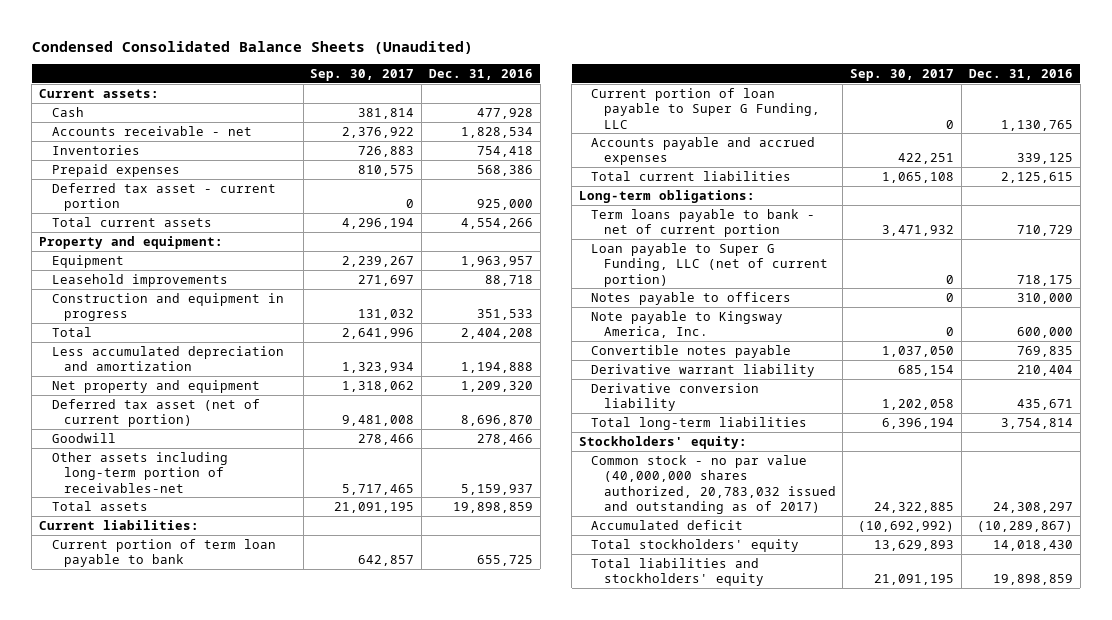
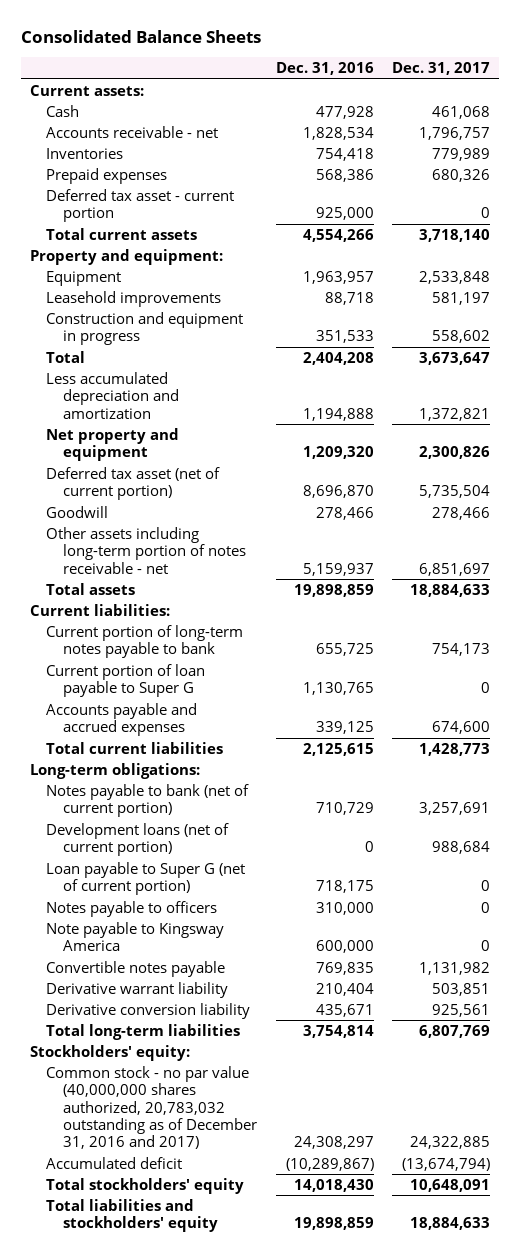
[31,40,473,54] Condensed Consolidated Balance Sheets (Unaudited) -> [20,29,261,43] Consolidated Balance Sheets
[310,69,415,82] Sep. 30, 2017 -> none
none -> [391,61,490,75] Dec. 31, 2017
[51,451,228,493] Other assets including long-term portion of receivables-net -> [46,526,247,574] Other assets including long-term portion of notes receivable - net
[51,538,276,568] Current portion of term loan payable to bank -> [46,624,244,659] Current portion of long-term notes payable to bank
[591,87,820,129] Current portion of loan payable to Super G Funding, LLC -> [46,663,206,698] Current portion of loan payable to Super G
[591,208,816,238] Term loans payable to bank - net of current portion -> [46,783,250,818] Notes payable to bank (net of current portion)
none -> [46,822,230,857] Development loans (net of current portion)
[591,242,828,287] Loan payable to Super G Funding, LLC (net of current portion) -> [46,861,246,896] Loan payable to Super G (net of current portion)
[591,310,784,339] Note payable to Kingsway America, Inc. -> [46,921,225,952] Note payable to Kingsway America
[591,454,836,514] Common stock - no par value (40,000,000 shares authorized, 20,783,032 issued and outstanding as of 2017) -> [46,1065,258,1150] Common stock - no par value (40,000,000 shares authorized, 20,783,032 outstanding as of December 31, 2016 and 2017)

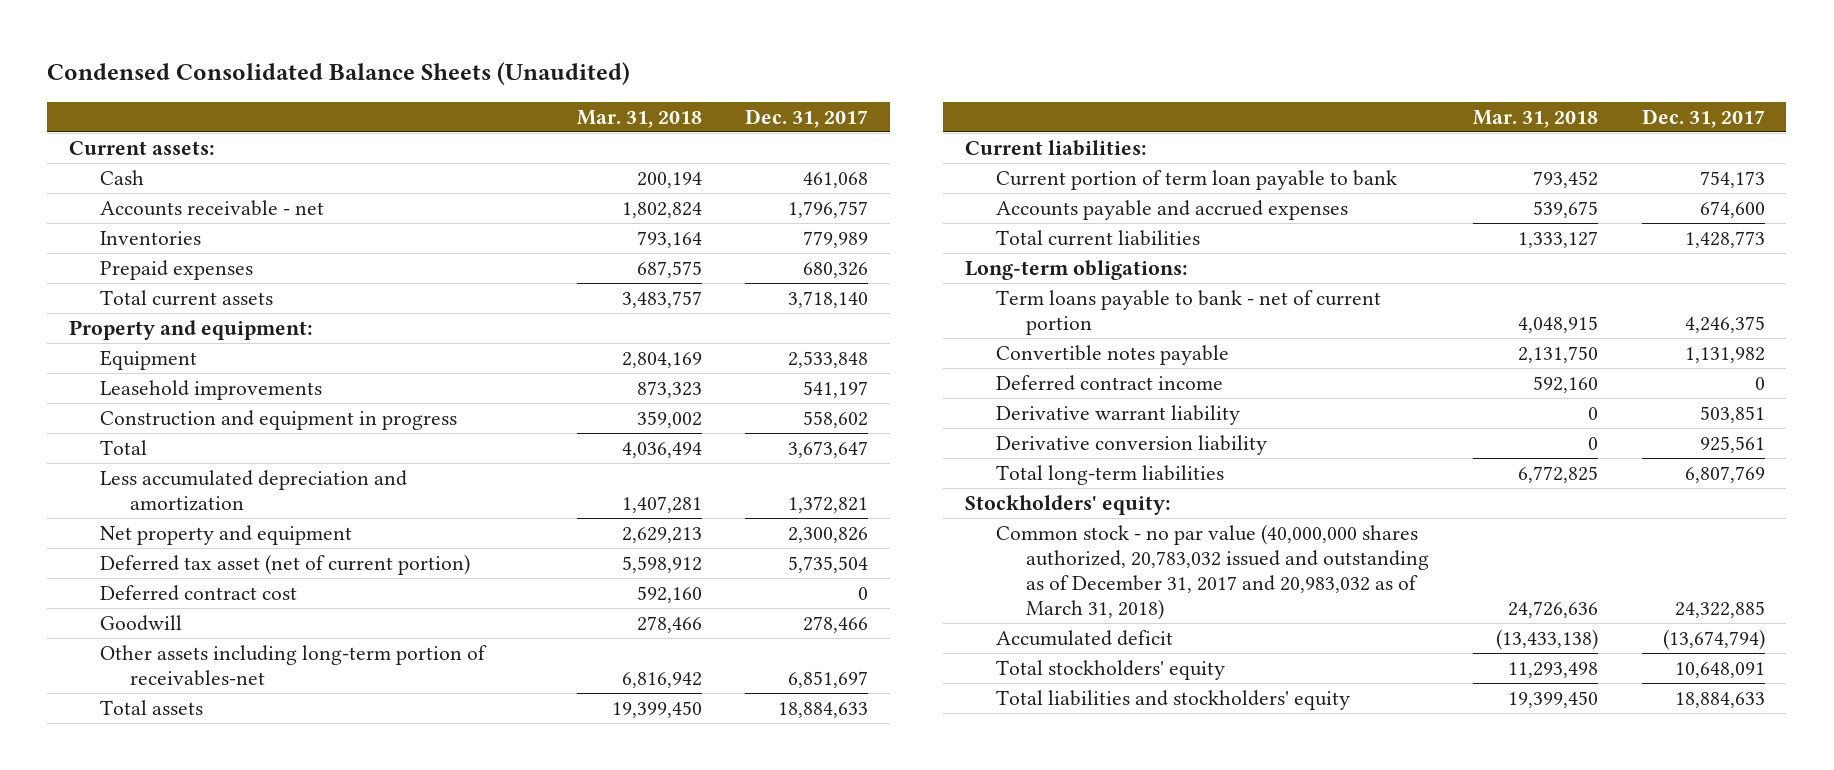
[20,29,261,43] Consolidated Balance Sheets -> [47,62,631,86] Condensed Consolidated Balance Sheets (Unaudited)
[275,61,374,75] Dec. 31, 2016 -> none
none -> [576,109,702,128] Mar. 31, 2018
[46,188,235,223] Deferred tax asset - current portion -> none
[431,291,490,305] 581,197 -> [803,381,869,399] 541,197
none -> [99,585,297,602] Deferred contract cost
[46,526,247,574] Other assets including long-term portion of notes receivable - net -> [99,645,487,687] Other assets including long-term portion of receivables-net
[46,663,206,698] Current portion of loan payable to Super G -> none
[46,624,244,659] Current portion of long-term notes payable to bank -> [995,170,1397,191] Current portion of term loan payable to bank
[46,822,230,857] Development loans (net of current portion) -> none
[46,861,246,896] Loan payable to Super G (net of current portion) -> none
[46,900,218,917] Notes payable to officers -> none
[46,921,225,952] Note payable to Kingsway America -> none
[46,783,250,818] Notes payable to bank (net of current portion) -> [995,290,1381,336] Term loans payable to bank - net of current portion
[418,802,490,816] 3,257,691 -> [1684,316,1765,334] 4,246,375
none -> [995,375,1223,392] Deferred contract income
[46,1065,258,1150] Common stock - no par value (40,000,000 shares authorized, 20,783,032 outstanding as of December 31, 2016 and 2017) -> [995,524,1430,621] Common stock - no par value (40,000,000 shares authorized, 20,783,032 issued and outstanding as of December 31, 2017 and 20,983,032 as of March 31, 2018)

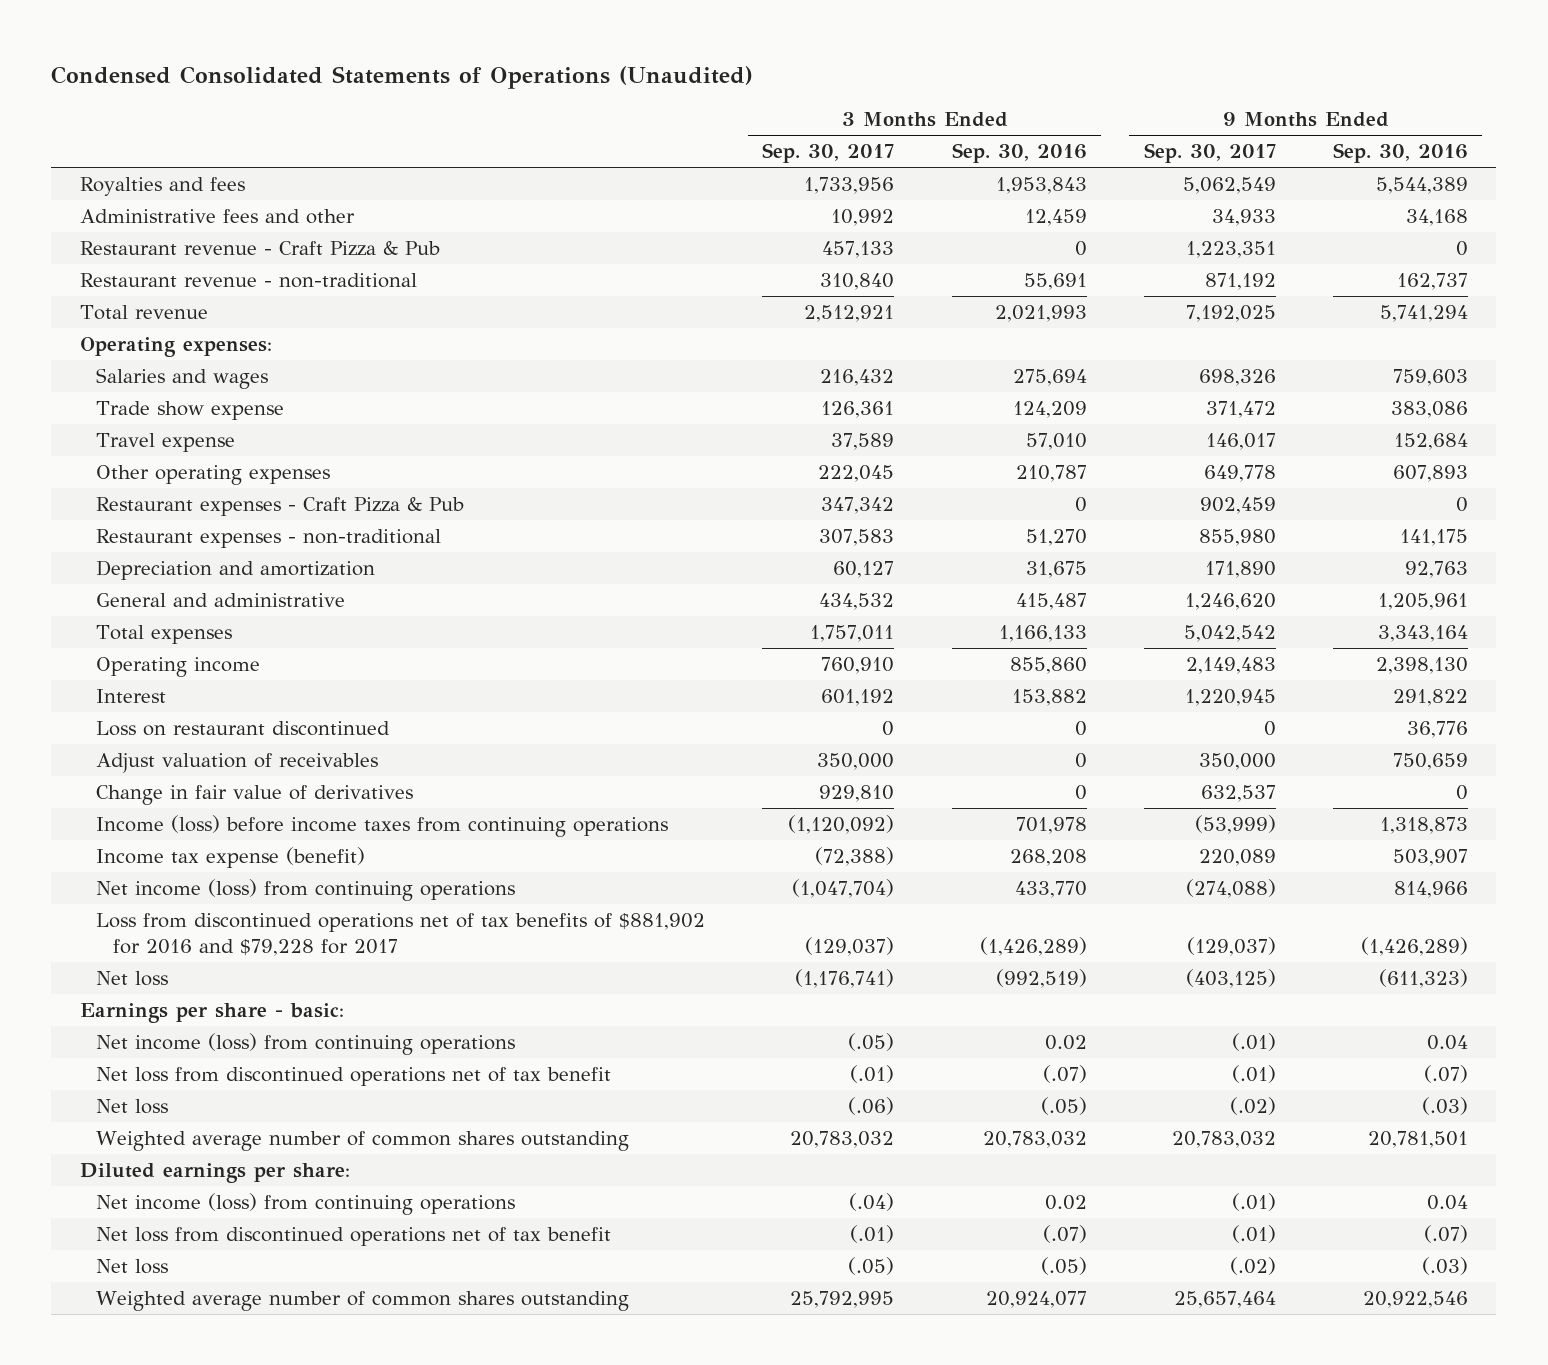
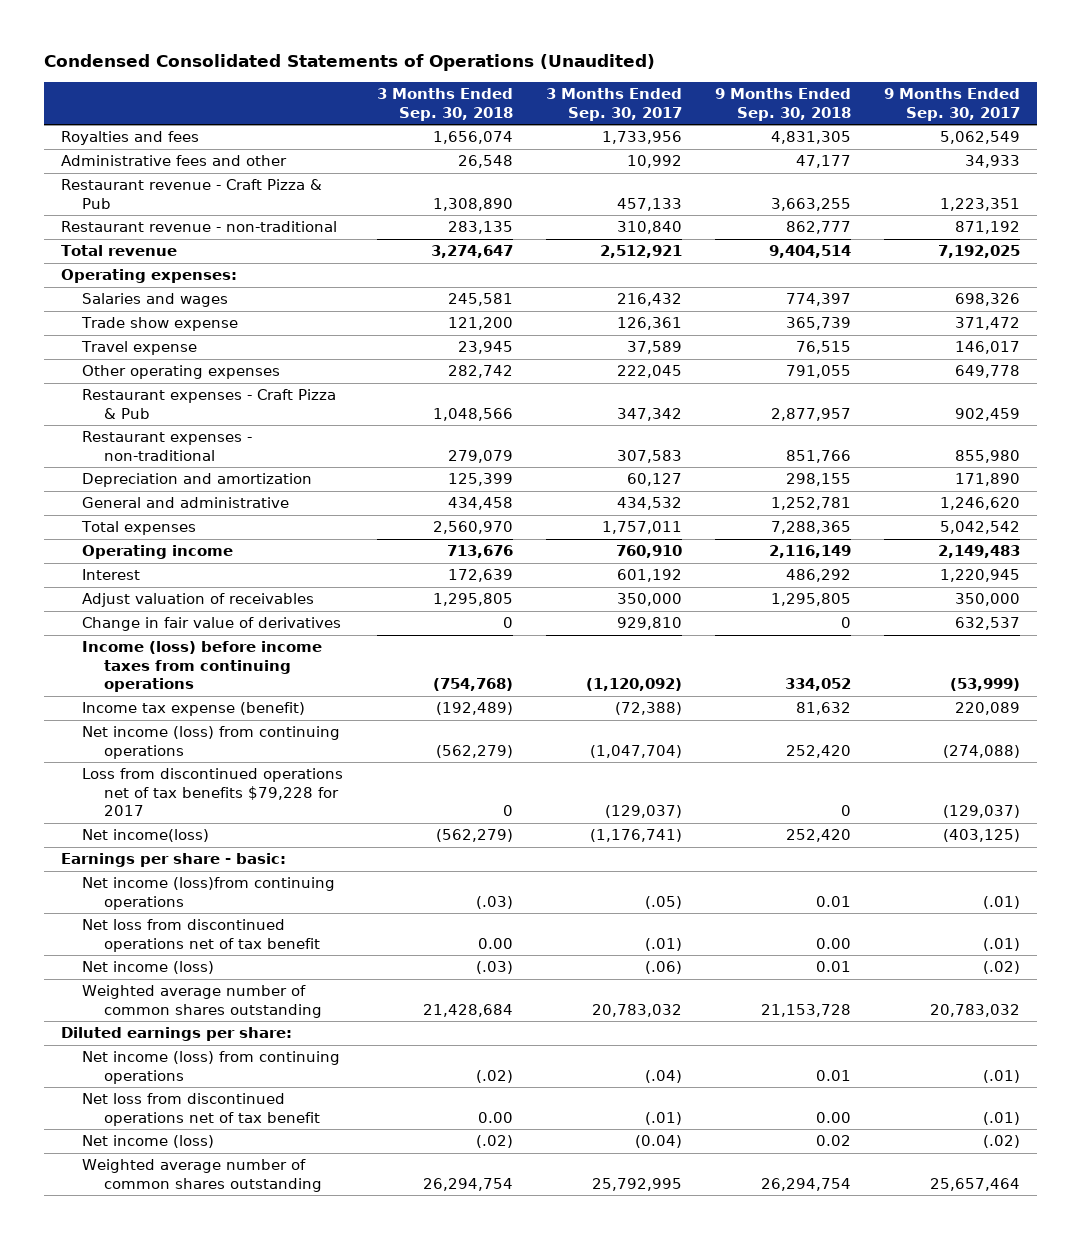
[951,143,1087,164] Sep. 30, 2016 -> none
[1332,143,1468,164] Sep. 30, 2016 -> none
none -> [376,88,513,121] 3 Months Ended Sep. 30, 2018
none -> [714,88,851,121] 9 Months Ended Sep. 30, 2018
[96,721,391,737] Loss on restaurant discontinued -> none
[96,913,706,957] Loss from discontinued operations net of tax benefits of $881,902 for 2016 and $79,228 for 2017 -> [82,768,344,817] Loss from discontinued operations net of tax benefits $79,228 for 2017
[96,971,169,987] Net loss -> [82,829,210,843] Net income(loss)
[96,1033,516,1056] Net income (loss) from continuing operations -> [82,877,336,910] Net income (loss)from continuing operations
[96,1099,169,1115] Net loss -> [82,961,215,975] Net income (loss)
[96,1259,169,1275] Net loss -> [82,1135,215,1149] Net income (loss)
[848,1257,895,1276] (.05) -> [634,1135,682,1149] (0.04)

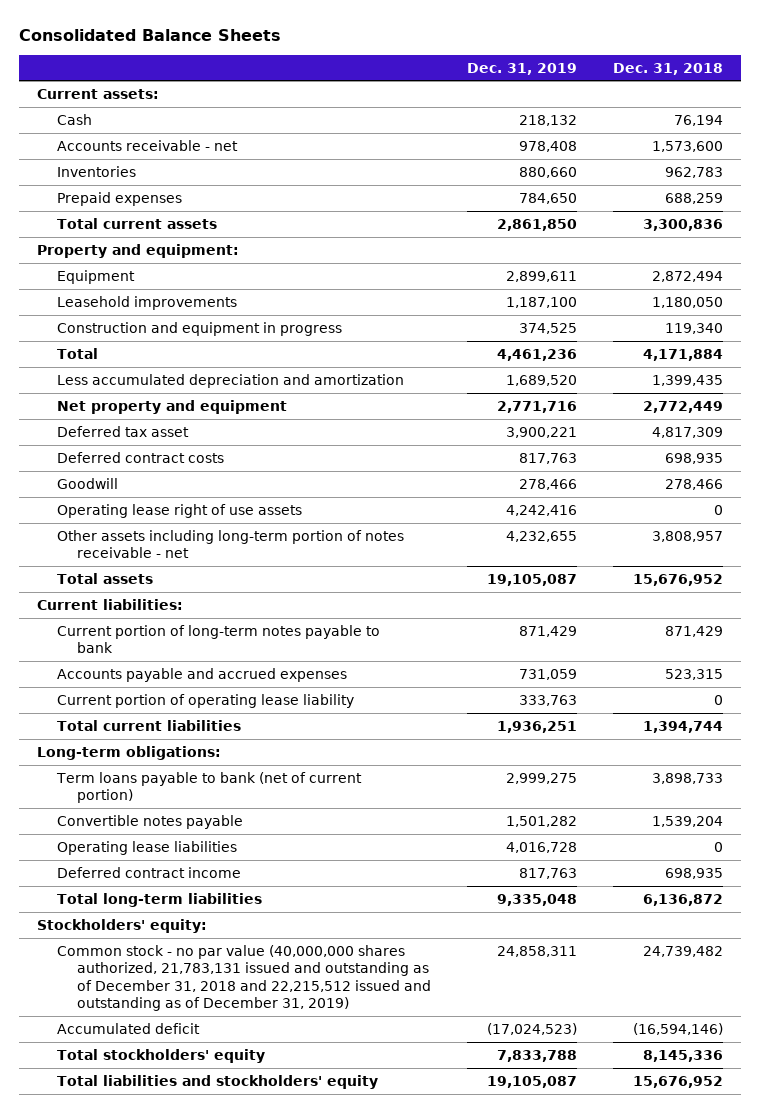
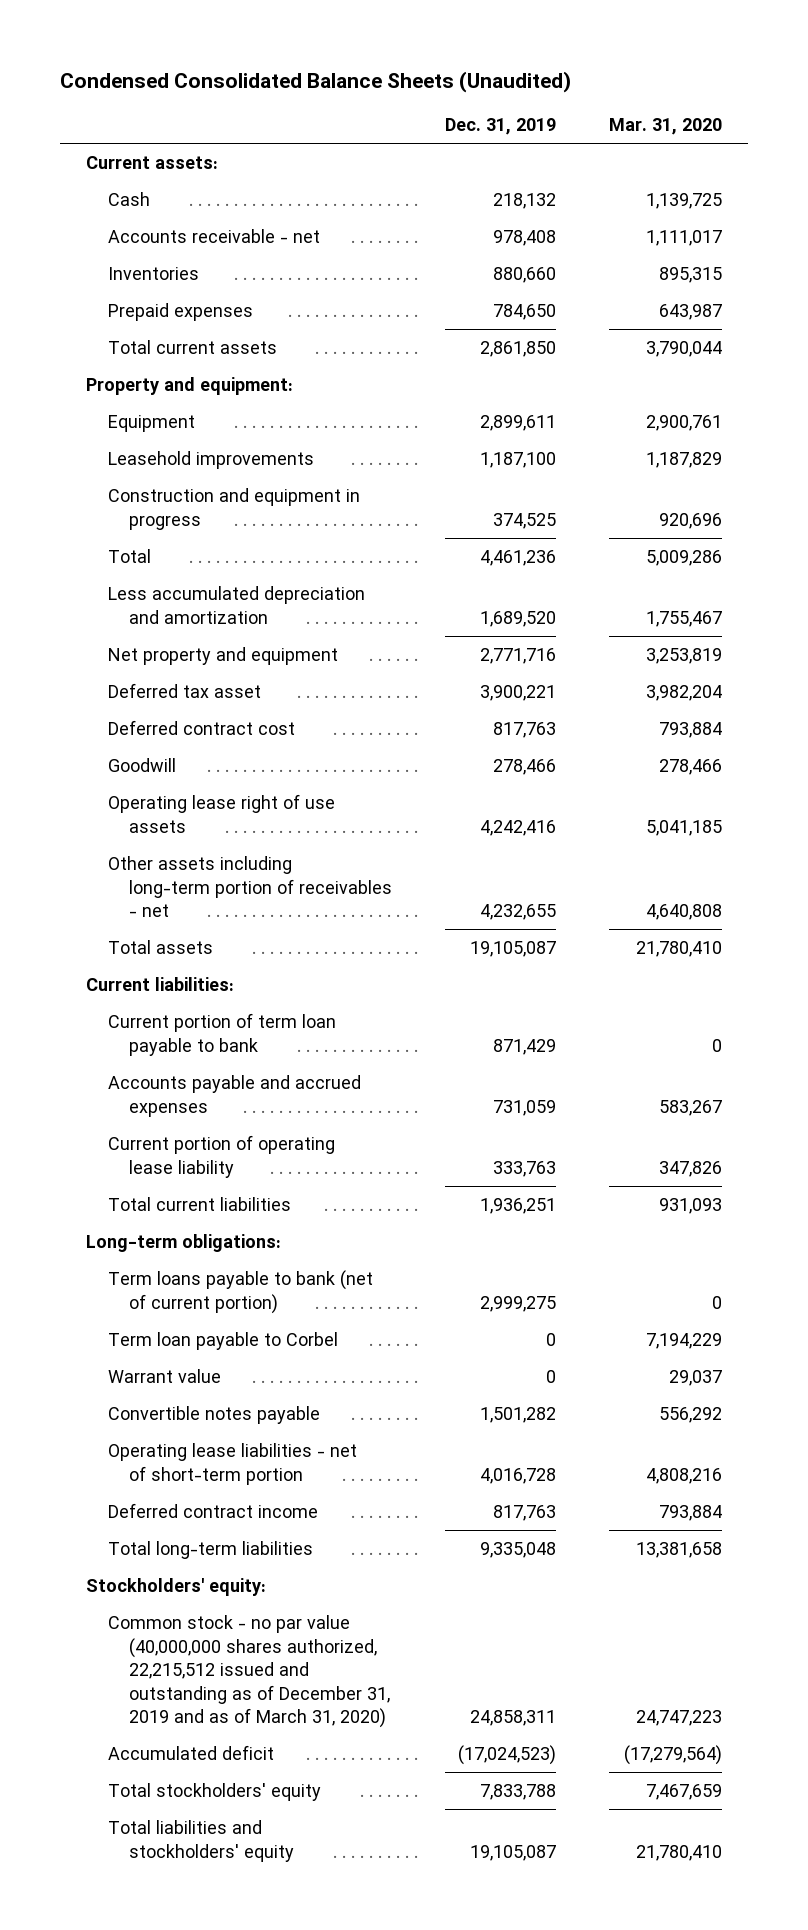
[19,28,282,41] Consolidated Balance Sheets -> [59,70,571,93] Condensed Consolidated Balance Sheets (Unaudited)
[613,62,724,75] Dec. 31, 2018 -> none
none -> [608,118,722,136] Mar. 31, 2020
[57,451,225,463] Deferred contract costs -> [107,720,295,736] Deferred contract cost
[57,529,405,559] Other assets including long-term portion of notes receivable - net -> [107,856,392,918] Other assets including long-term portion of receivables - net
[57,624,381,654] Current portion of long-term notes payable to bank -> [107,1013,336,1056] Current portion of term loan payable to bank
none -> [107,1332,338,1351] Term loan payable to Corbel
none -> [107,1369,221,1384] Warrant value
[57,840,238,855] Operating lease liabilities -> [107,1443,357,1485] Operating lease liabilities - net of short-term portion
[57,944,432,1012] Common stock - no par value (40,000,000 shares authorized, 21,783,131 issued and outstanding as of December 31, 2018 and 22,215,512 issued and outstanding as of December 31, 2019) -> [107,1615,390,1729] Common stock - no par value (40,000,000 shares authorized, 22,215,512 issued and outstanding as of December 31, 2019 and as of March 31, 2020)

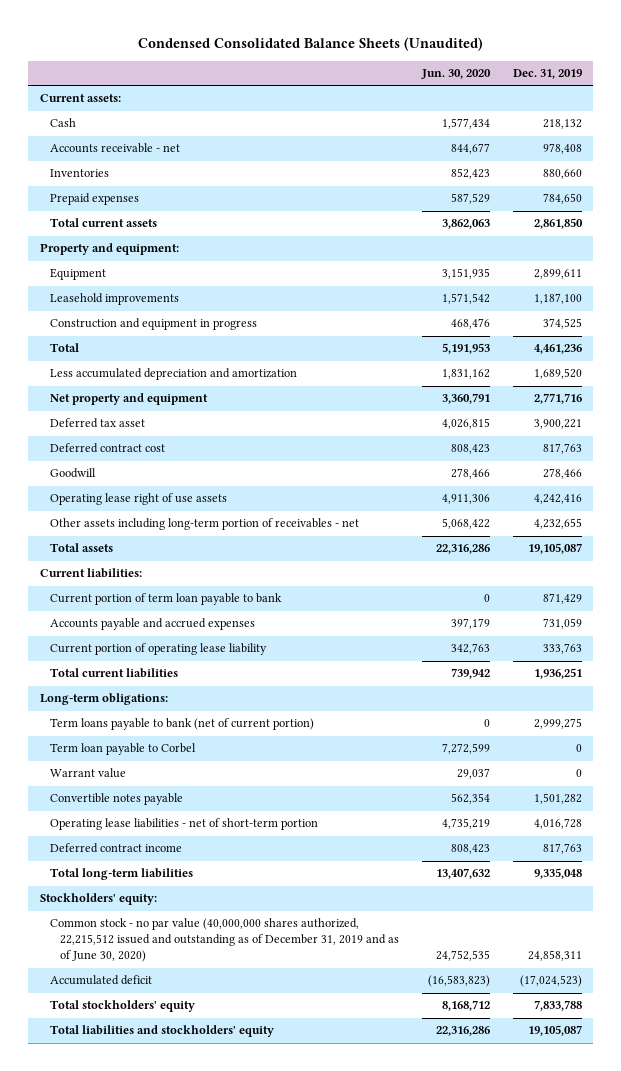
[608,118,722,136] Mar. 31, 2020 -> none
none -> [420,69,491,80] Jun. 30, 2020
[107,1615,390,1729] Common stock - no par value (40,000,000 shares authorized, 22,215,512 issued and outstanding as of December 31, 2019 and as of March 31, 2020) -> [49,918,399,963] Common stock - no par value (40,000,000 shares authorized, 22,215,512 issued and outstanding as of December 31, 2019 and as of June 30, 2020)

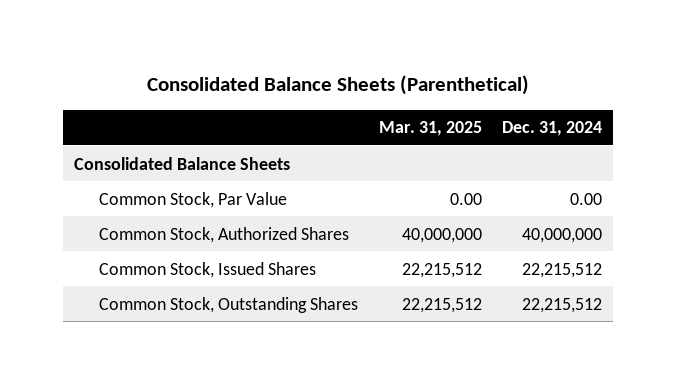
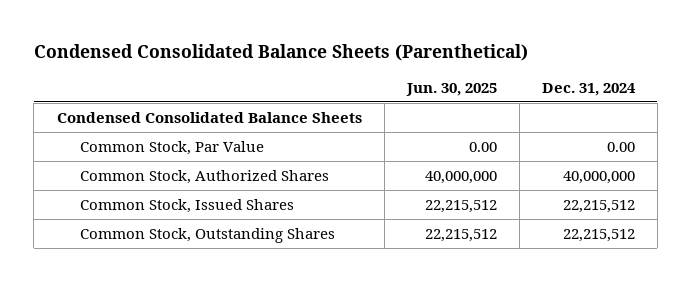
[146,75,529,96] Consolidated Balance Sheets (Parenthetical) -> [33,43,528,61] Condensed Consolidated Balance Sheets (Parenthetical)
[378,121,482,137] Mar. 31, 2025 -> none
none -> [405,82,497,96] Jun. 30, 2025
[73,156,290,170] Consolidated Balance Sheets -> [56,111,362,123] Condensed Consolidated Balance Sheets

